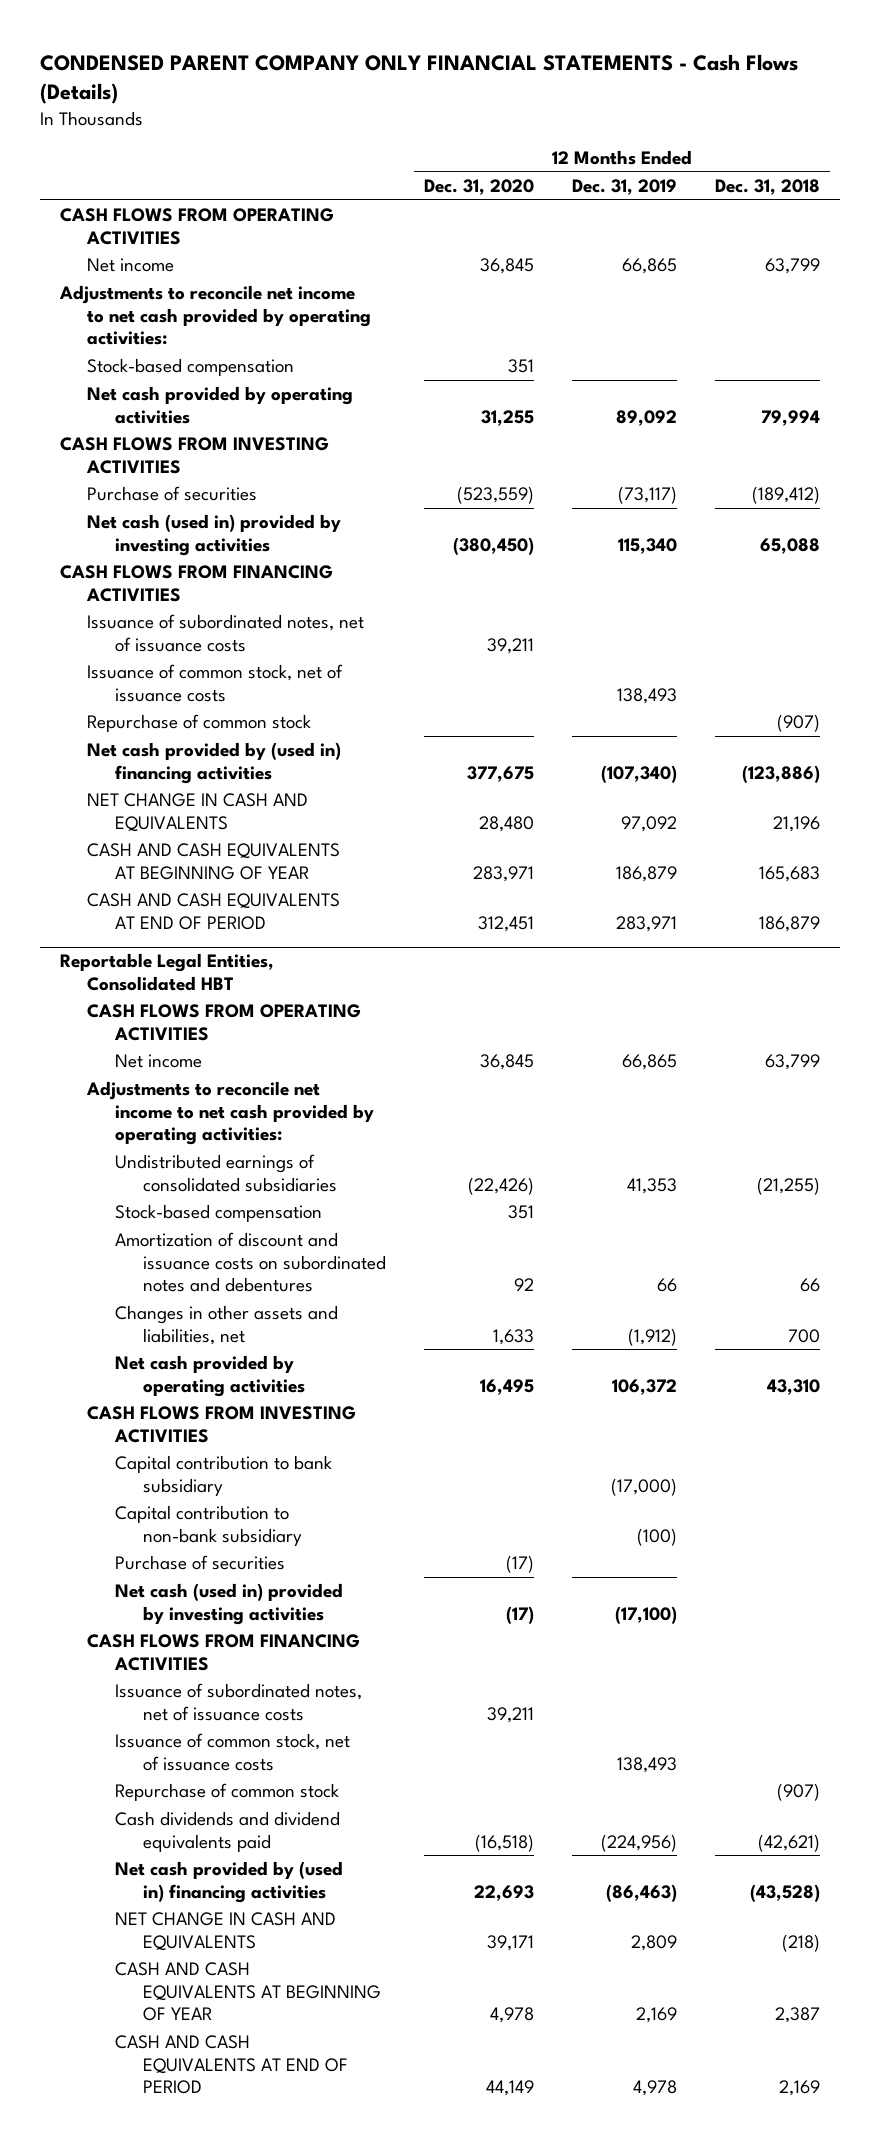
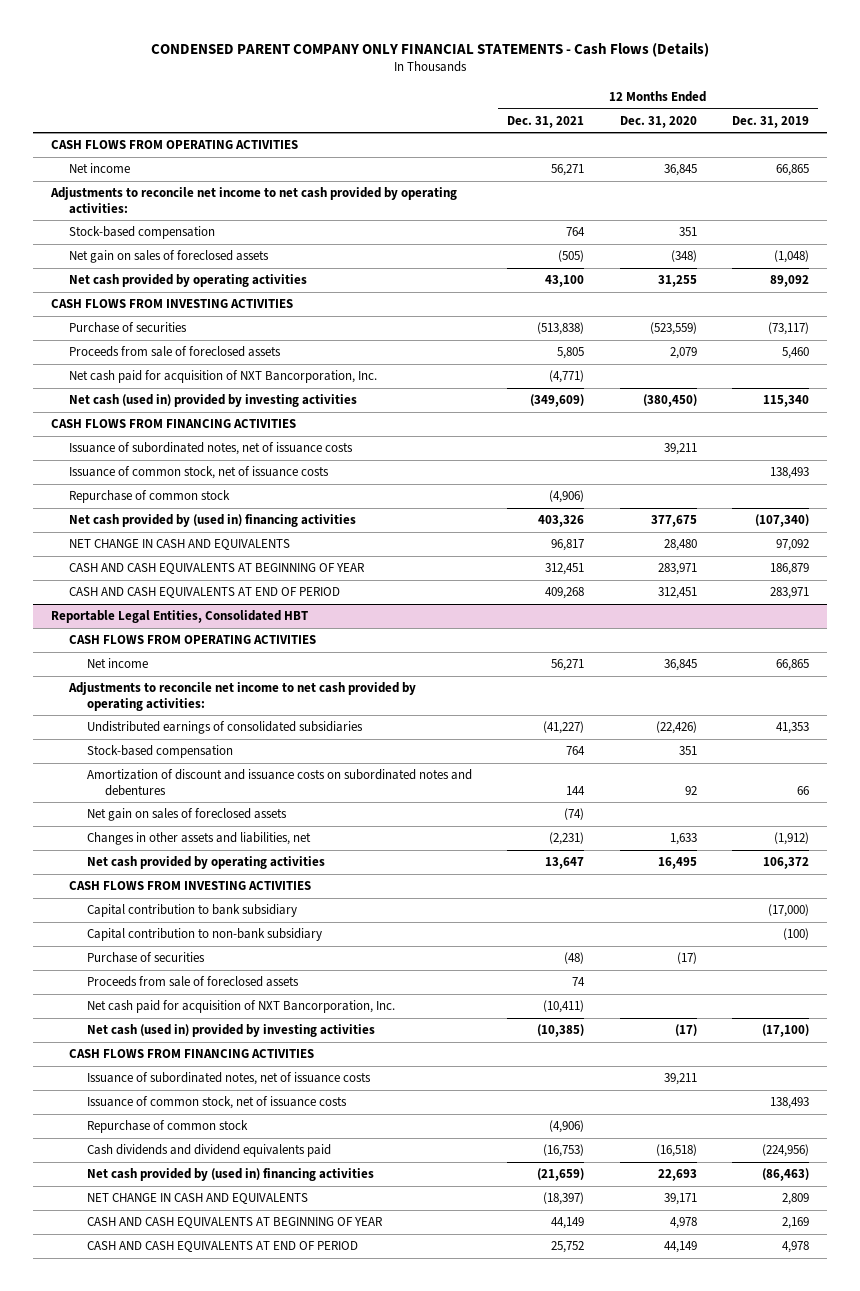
[715,179,821,196] Dec. 31, 2018 -> none
none -> [507,115,585,128] Dec. 31, 2021
none -> [68,250,269,264] Net gain on sales of foreclosed assets
none -> [68,346,281,358] Proceeds from sale of foreclosed assets
none -> [68,370,377,384] Net cash paid for acquisition of NXT Bancorporation, Inc.
none -> [86,808,287,822] Net gain on sales of foreclosed assets
none -> [86,976,299,988] Proceeds from sale of foreclosed assets
none -> [86,1000,395,1014] Net cash paid for acquisition of NXT Bancorporation, Inc.

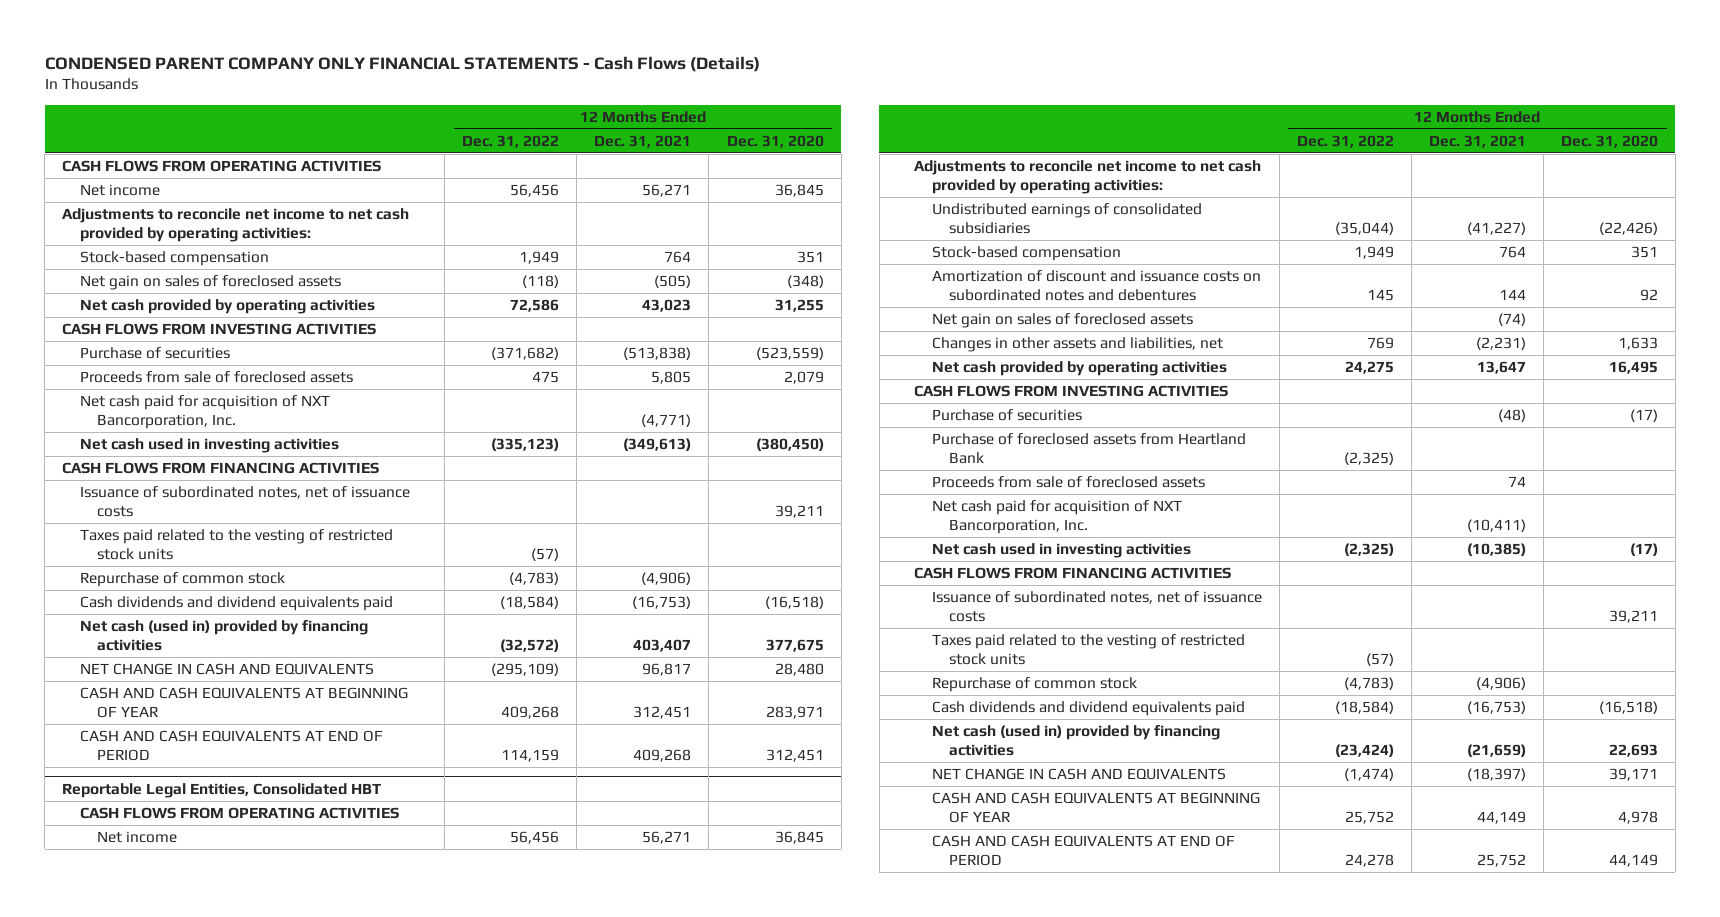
[731,115,809,128] Dec. 31, 2019 -> none
none -> [462,134,560,148] Dec. 31, 2022
[545,275,585,288] 43,100 -> [642,298,692,312] 43,023
[68,394,357,408] Net cash (used in) provided by investing activities -> [79,437,339,453] Net cash used in investing activities
[530,394,585,408] (349,609) -> [623,437,692,451] (349,613)
[68,466,329,480] Issuance of common stock, net of issuance costs -> none
none -> [79,528,393,561] Taxes paid related to the vesting of restricted stock units
none -> [79,595,393,611] Cash dividends and dividend equivalents paid
[68,514,356,528] Net cash provided by (used in) financing activities -> [79,619,368,652] Net cash (used in) provided by financing activities
[538,515,585,528] 403,326 -> [633,639,692,653] 403,407
[86,904,297,918] Capital contribution to bank subsidiary -> none
[86,928,322,942] Capital contribution to non-bank subsidiary -> none
none -> [931,432,1246,465] Purchase of foreclosed assets from Heartland Bank
[86,1024,375,1038] Net cash (used in) provided by investing activities -> [931,542,1191,558] Net cash used in investing activities
[86,1096,347,1110] Issuance of common stock, net of issuance costs -> none
none -> [931,633,1245,666] Taxes paid related to the vesting of restricted stock units
[86,1168,374,1182] Net cash provided by (used in) financing activities -> [931,724,1220,757] Net cash (used in) provided by financing activities

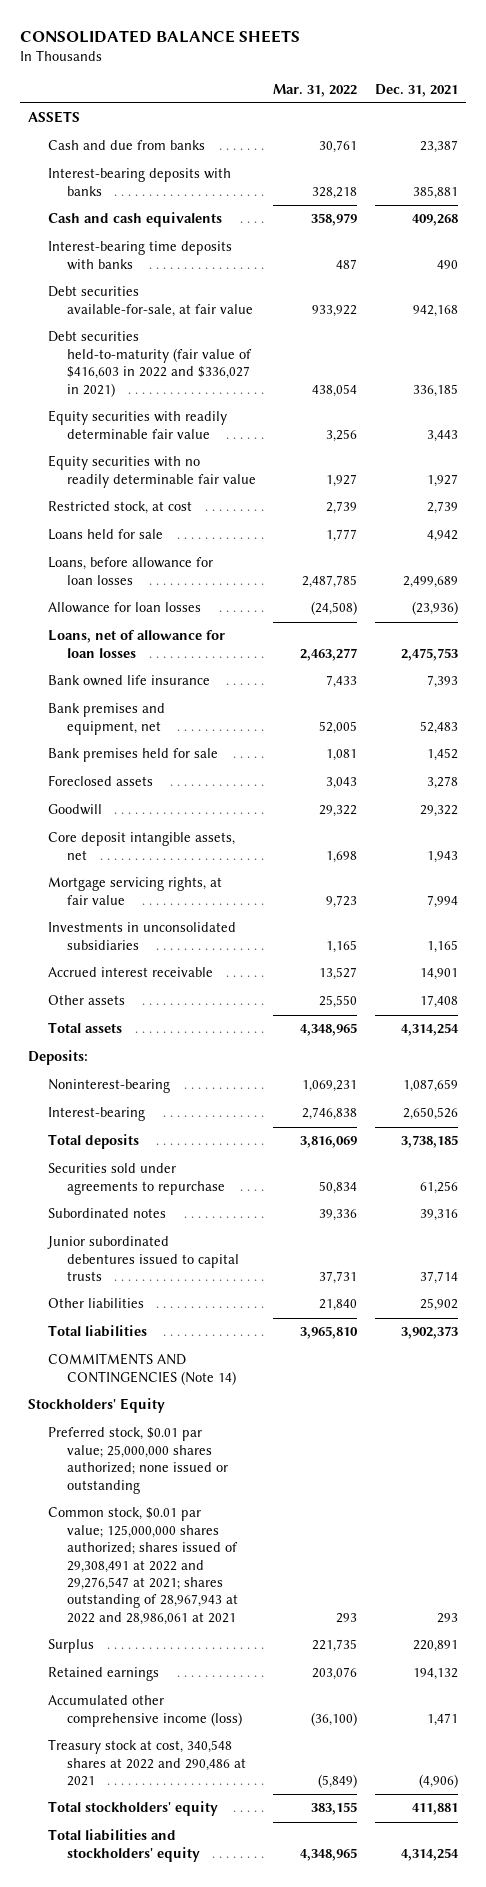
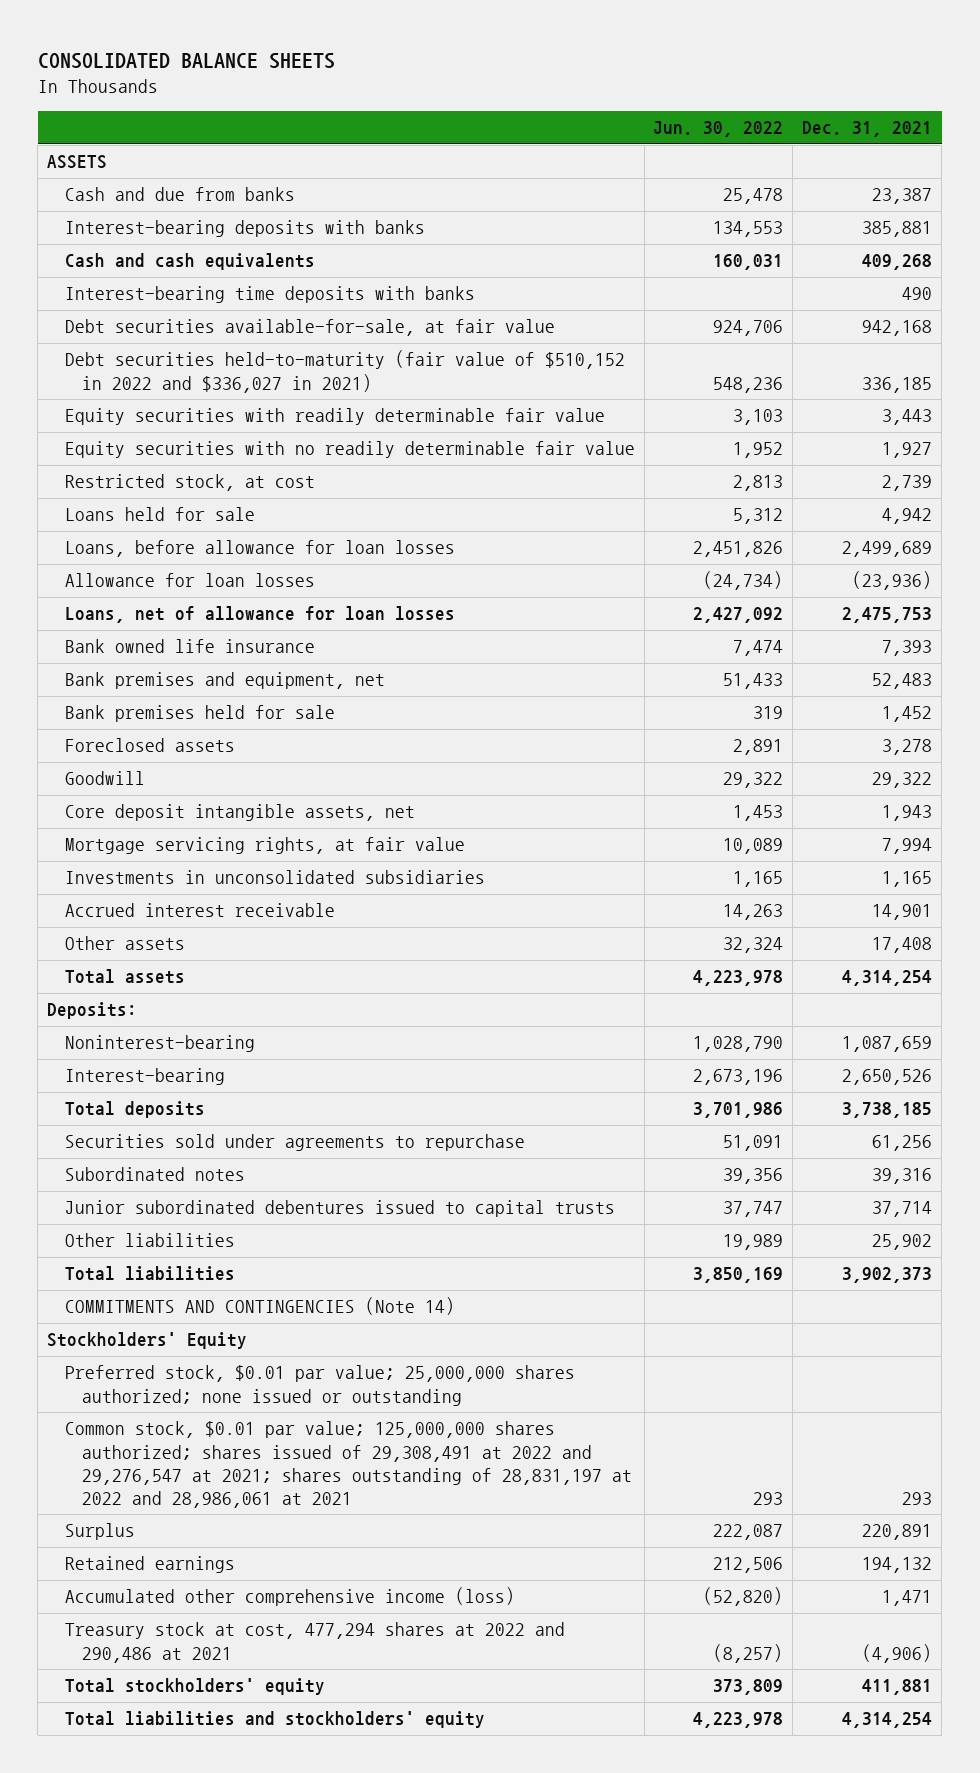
[273,83,358,97] Mar. 31, 2022 -> none
none -> [653,121,784,138] Jun. 30, 2022
[47,331,252,397] Debt securities held-to-maturity (fair value of $416,603 in 2022 and $336,027 in 2021) -> [64,350,625,393] Debt securities held-to-maturity (fair value of $510,152 in 2022 and $336,027 in 2021)
[47,1507,238,1625] Common stock, $0.01 par value; 125,000,000 shares authorized; shares issued of 29,308,491 at 2022 and 29,276,547 at 2021; shares outstanding of 28,967,943 at 2022 and 28,986,061 at 2021 -> [64,1421,633,1508] Common stock, $0.01 par value; 125,000,000 shares authorized; shares issued of 29,308,491 at 2022 and 29,276,547 at 2021; shares outstanding of 28,831,197 at 2022 and 28,986,061 at 2021
[47,1739,246,1787] Treasury stock at cost, 340,548 shares at 2022 and 290,486 at 2021 -> [64,1622,565,1663] Treasury stock at cost, 477,294 shares at 2022 and 290,486 at 2021

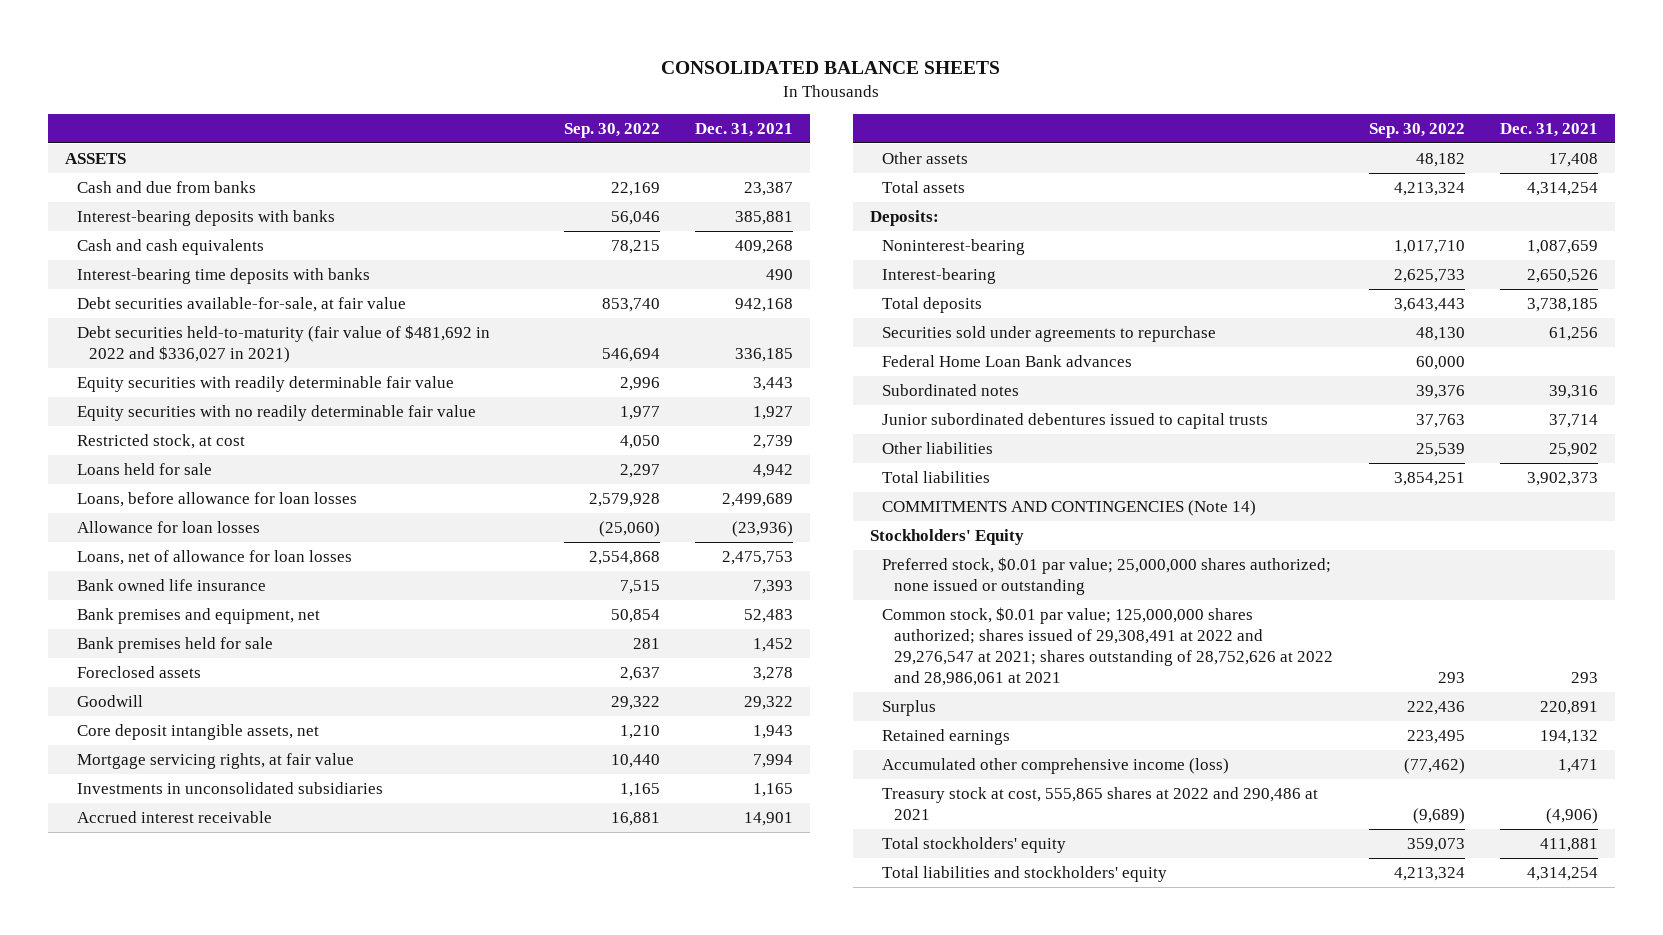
[653,121,784,138] Jun. 30, 2022 -> none
none -> [563,122,660,138] Sep. 30, 2022
[64,350,625,393] Debt securities held-to-maturity (fair value of $510,152 in 2022 and $336,027 in 2021) -> [77,325,491,363] Debt securities held-to-maturity (fair value of $481,692 in 2022 and $336,027 in 2021)
none -> [882,355,1133,368] Federal Home Loan Bank advances
[64,1421,633,1508] Common stock, $0.01 par value; 125,000,000 shares authorized; shares issued of 29,308,491 at 2022 and 29,276,547 at 2021; shares outstanding of 28,831,197 at 2022 and 28,986,061 at 2021 -> [882,607,1334,686] Common stock, $0.01 par value; 125,000,000 shares authorized; shares issued of 29,308,491 at 2022 and 29,276,547 at 2021; shares outstanding of 28,752,626 at 2022 and 28,986,061 at 2021
[64,1622,565,1663] Treasury stock at cost, 477,294 shares at 2022 and 290,486 at 2021 -> [882,787,1319,820] Treasury stock at cost, 555,865 shares at 2022 and 290,486 at 2021

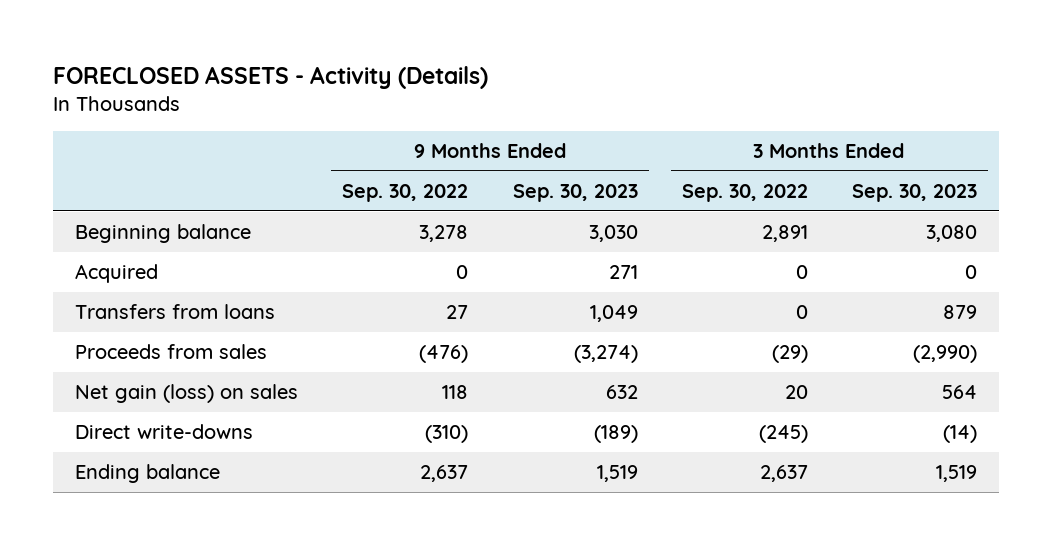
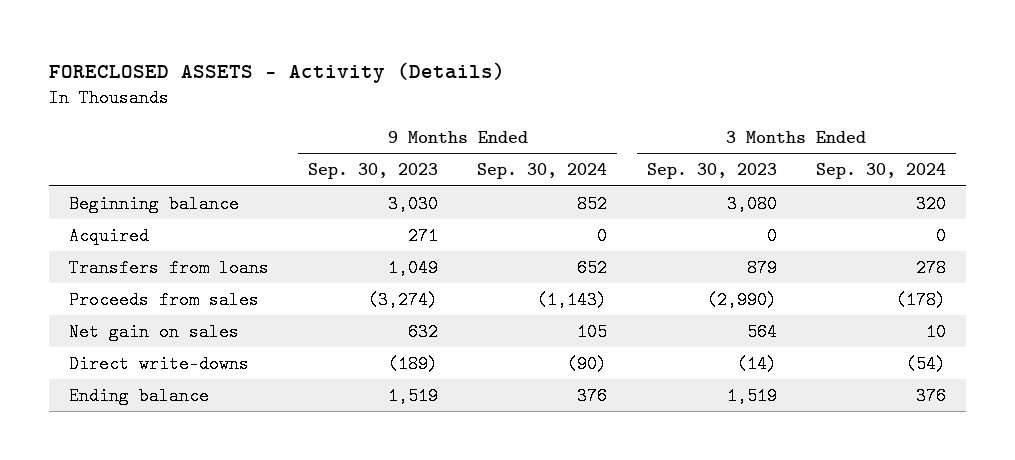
[342,183,469,202] Sep. 30, 2022 -> none
[681,183,808,202] Sep. 30, 2022 -> none
none -> [477,163,608,180] Sep. 30, 2024
none -> [815,163,946,180] Sep. 30, 2024
[75,384,299,404] Net gain (loss) on sales -> [68,322,239,341] Net gain on sales

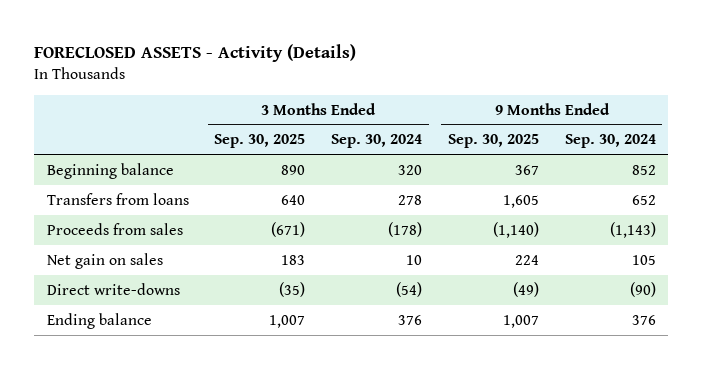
[307,163,438,180] Sep. 30, 2023 -> none
[646,163,777,180] Sep. 30, 2023 -> none
none -> [214,134,306,149] Sep. 30, 2025
none -> [447,134,539,149] Sep. 30, 2025
[68,226,149,245] Acquired -> none

